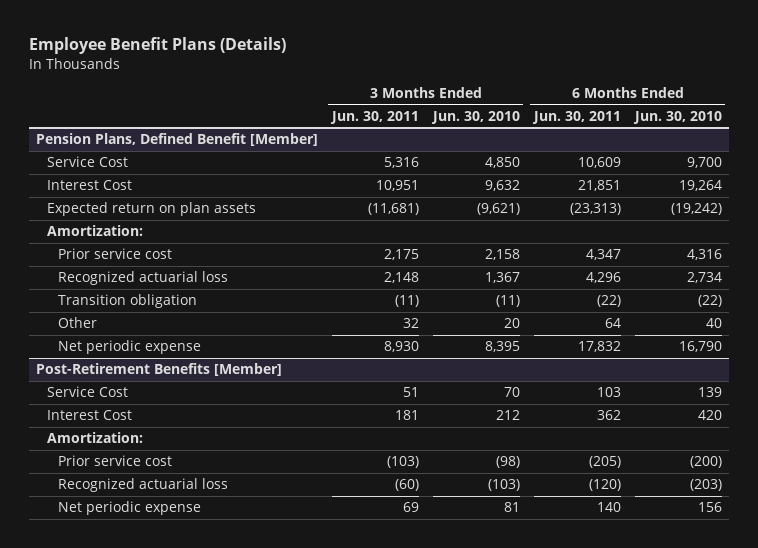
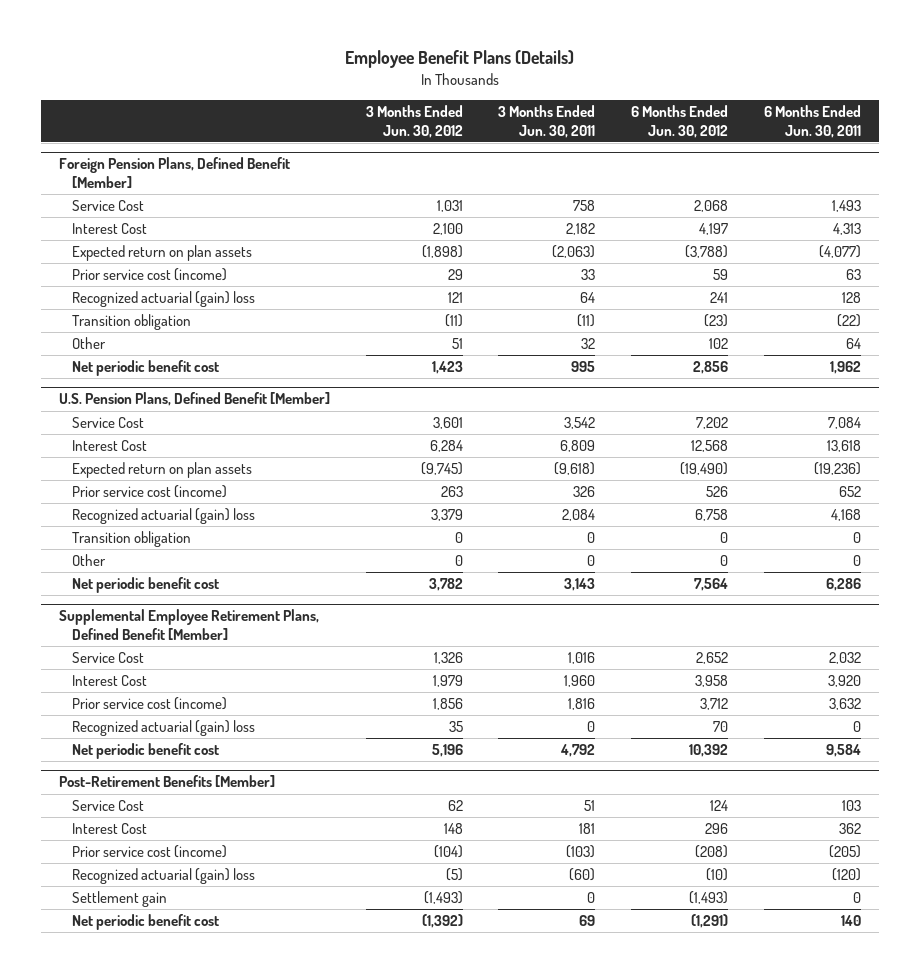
[430,110,520,124] Jun. 30, 2010 -> none
[632,110,722,124] Jun. 30, 2010 -> none
none -> [365,105,463,138] 3 Months Ended Jun. 30, 2012
none -> [631,105,729,138] 6 Months Ended Jun. 30, 2012
[47,225,144,237] Amortization: -> none
[35,133,318,147] Pension Plans, Defined Benefit [Member] -> [58,157,290,189] Foreign Pension Plans, Defined Benefit [Member]
[383,157,419,169] 5,316 -> [573,200,596,212] 758
[577,157,621,169] 10,609 -> [832,200,862,213] 1,493
[375,180,419,192] 10,951 -> [566,223,596,236] 2,182
[577,180,621,192] 21,851 -> [833,223,862,236] 4,313
[367,203,419,216] (11,681) -> [552,245,596,259] (2,063)
[569,203,621,216] (23,313) -> [819,245,862,259] (4,077)
[58,248,173,260] Prior service cost -> [71,268,227,282] Prior service cost (income)
[383,249,419,261] 2,175 -> [581,269,596,281] 33
[585,249,621,261] 4,347 -> [846,269,862,281] 63
[58,271,229,286] Recognized actuarial loss -> [71,291,255,308] Recognized actuarial (gain) loss
[383,272,419,284] 2,148 -> [580,292,596,304] 64
[585,272,621,284] 4,296 -> [842,292,862,304] 128
[58,340,202,355] Net periodic expense -> [71,360,219,377] Net periodic benefit cost
[383,341,419,353] 8,930 -> [571,361,596,373] 995
[577,341,621,353] 17,832 -> [830,361,862,375] 1,962
none -> [58,392,330,407] U.S. Pension Plans, Defined Benefit [Member]
none -> [71,417,144,429] Service Cost
none -> [71,440,147,452] Interest Cost
none -> [71,462,252,479] Expected return on plan assets
none -> [71,485,227,499] Prior service cost (income)
none -> [71,508,255,525] Recognized actuarial (gain) loss
none -> [71,531,191,548] Transition obligation
none -> [71,554,106,567] Other
none -> [71,577,219,594] Net periodic benefit cost
none -> [58,609,319,641] Supplemental Employee Retirement Plans, Defined Benefit [Member]
none -> [71,652,144,664] Service Cost
none -> [71,675,147,687] Interest Cost
none -> [71,697,227,711] Prior service cost (income)
none -> [71,720,255,737] Recognized actuarial (gain) loss
none -> [71,743,219,760] Net periodic benefit cost
[47,432,144,444] Amortization: -> none
[58,455,173,467] Prior service cost -> [71,845,227,859] Prior service cost (income)
[58,478,229,493] Recognized actuarial loss -> [71,868,255,885] Recognized actuarial (gain) loss
none -> [71,891,167,908] Settlement gain
[58,501,202,516] Net periodic expense -> [71,914,219,931] Net periodic benefit cost

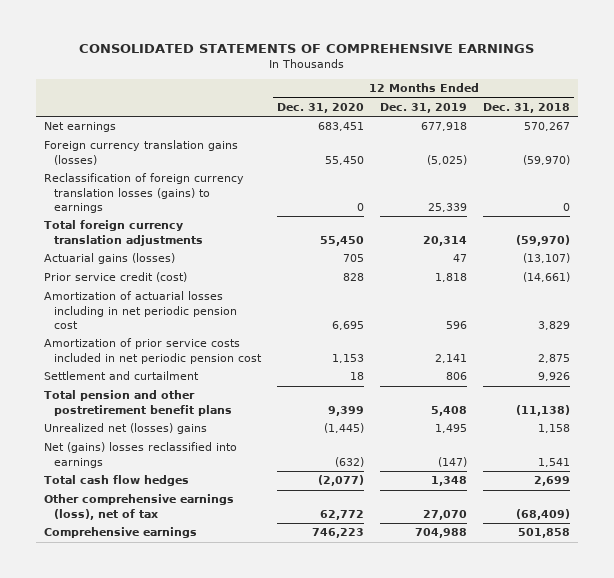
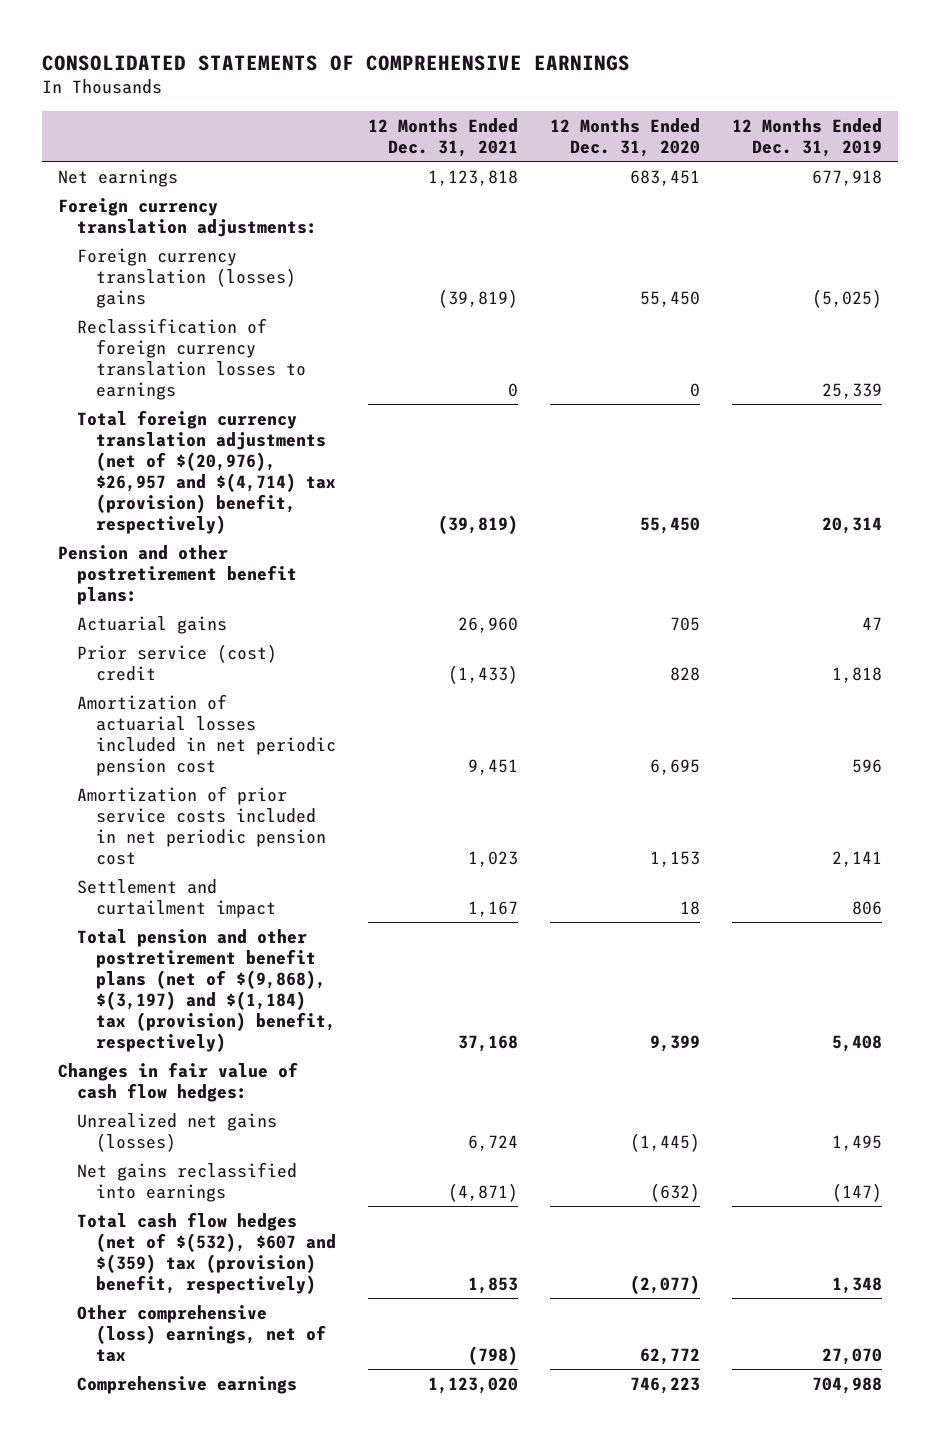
[483,103,571,114] Dec. 31, 2018 -> none
none -> [367,117,518,157] 12 Months Ended Dec. 31, 2021
none -> [58,197,318,237] Foreign currency translation adjustments:
[43,140,238,165] Foreign currency translation gains (losses) -> [77,247,296,308] Foreign currency translation (losses) gains
[43,173,244,214] Reclassification of foreign currency translation losses (gains) to earnings -> [77,317,306,400] Reclassification of foreign currency translation losses to earnings
[43,220,203,246] Total foreign currency translation adjustments -> [77,409,336,535] Total foreign currency translation adjustments (net of $(20,976), $26,957 and $(4,714) tax (provision) benefit, respectively)
none -> [58,544,298,605] Pension and other postretirement benefit plans:
[43,253,175,265] Actuarial gains (losses) -> [77,615,228,634] Actuarial gains
[43,272,187,283] Prior service credit (cost) -> [77,643,278,681] Prior service (cost) credit
[43,291,237,330] Amortization of actuarial losses including in net periodic pension cost -> [77,693,336,776] Amortization of actuarial losses included in net periodic pension cost
[43,371,199,381] Settlement and curtailment -> [77,878,276,918] Settlement and curtailment impact
[43,390,232,416] Total pension and other postretirement benefit plans -> [77,928,336,1053] Total pension and other postretirement benefit plans (net of $(9,868), $(3,197) and $(1,184) tax (provision) benefit, respectively)
none -> [58,1061,299,1102] Changes in fair value of cash flow hedges:
[43,423,207,435] Unrealized net (losses) gains -> [77,1112,278,1152] Unrealized net gains (losses)
[43,442,237,468] Net (gains) losses reclassified into earnings -> [77,1161,298,1202] Net gains reclassified into earnings
[43,475,189,487] Total cash flow hedges -> [77,1211,336,1294] Total cash flow hedges (net of $(532), $607 and $(359) tax (provision) benefit, respectively)
[43,494,234,520] Other comprehensive earnings (loss), net of tax -> [77,1304,326,1362] Other comprehensive (loss) earnings, net of tax

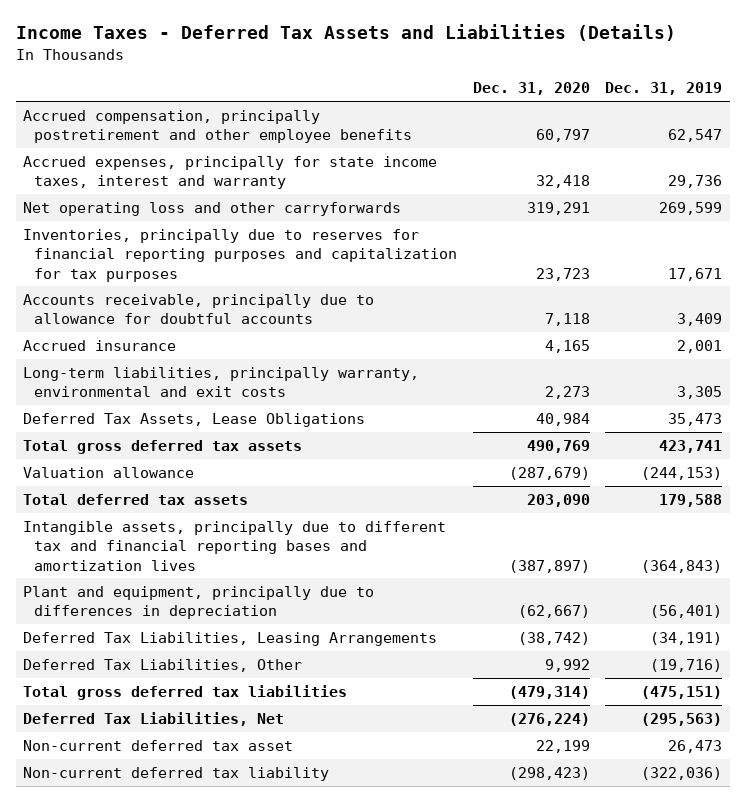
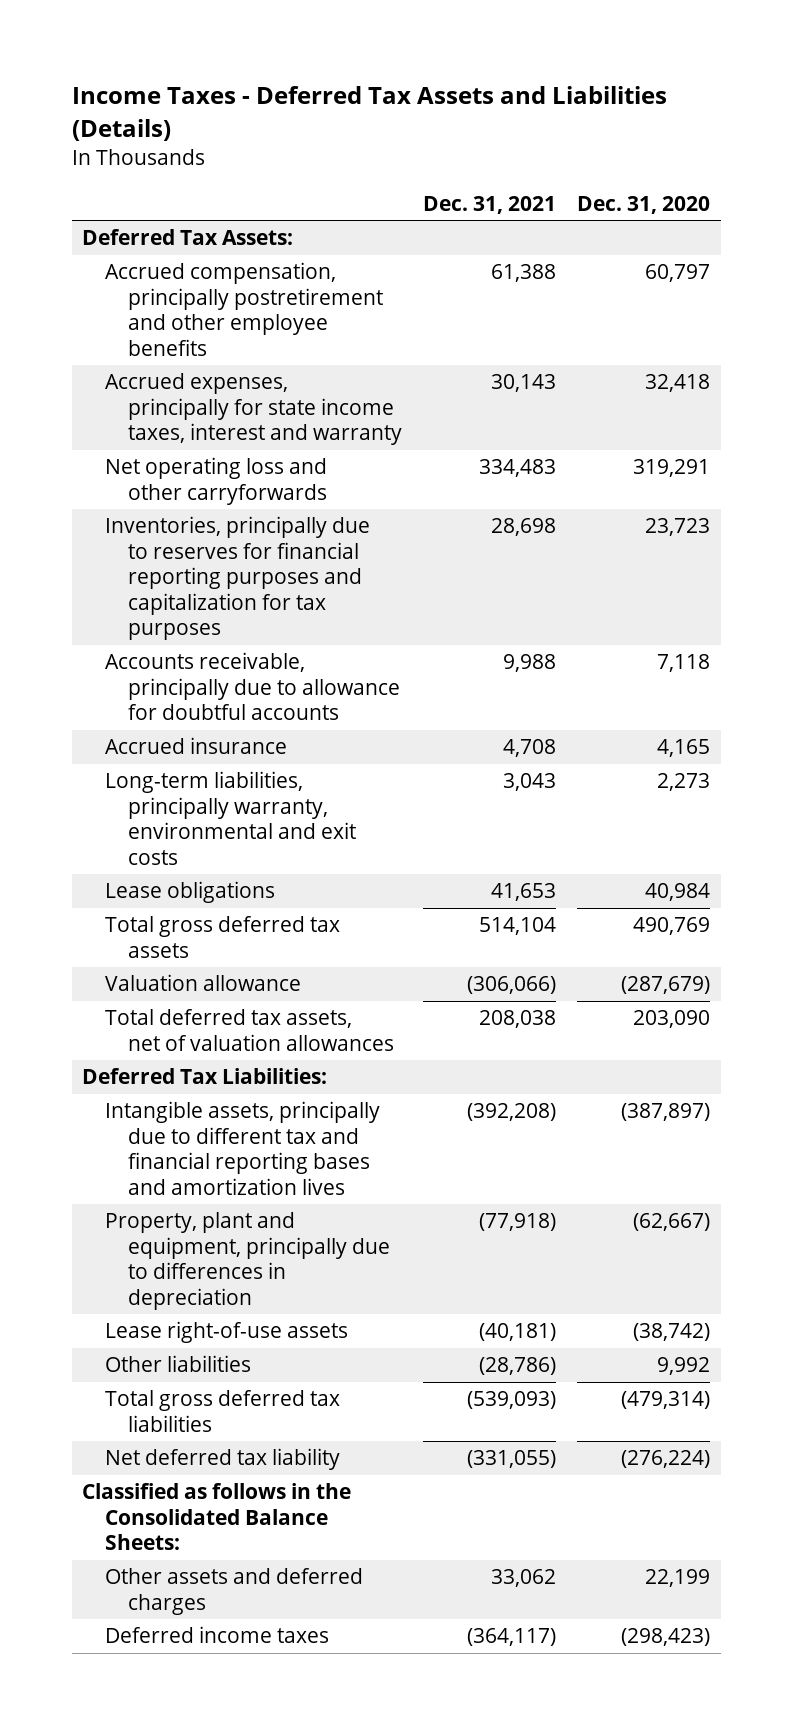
[605,82,723,96] Dec. 31, 2019 -> none
none -> [422,195,556,214] Dec. 31, 2021
none -> [82,229,294,246] Deferred Tax Assets:
[23,412,366,427] Deferred Tax Assets, Lease Obligations -> [104,881,275,904] Lease obligations
[23,493,249,505] Total deferred tax assets -> [104,1009,394,1051] Total deferred tax assets, net of valuation allowances
none -> [82,1068,328,1085] Deferred Tax Liabilities:
[23,585,375,620] Plant and equipment, principally due to differences in depreciation -> [104,1212,390,1310] Property, plant and equipment, principally due to differences in depreciation
[23,631,438,646] Deferred Tax Liabilities, Leasing Arrangements -> [104,1321,348,1344] Lease right-of-use assets
[23,658,303,672] Deferred Tax Liabilities, Other -> [104,1355,251,1373] Other liabilities
[23,711,285,726] Deferred Tax Liabilities, Net -> [104,1448,340,1471] Net deferred tax liability
none -> [82,1483,352,1551] Classified as follows in the Consolidated Balance Sheets:
[23,739,294,751] Non-current deferred tax asset -> [104,1568,363,1615] Other assets and deferred charges
[23,766,330,781] Non-current deferred tax liability -> [104,1626,329,1644] Deferred income taxes

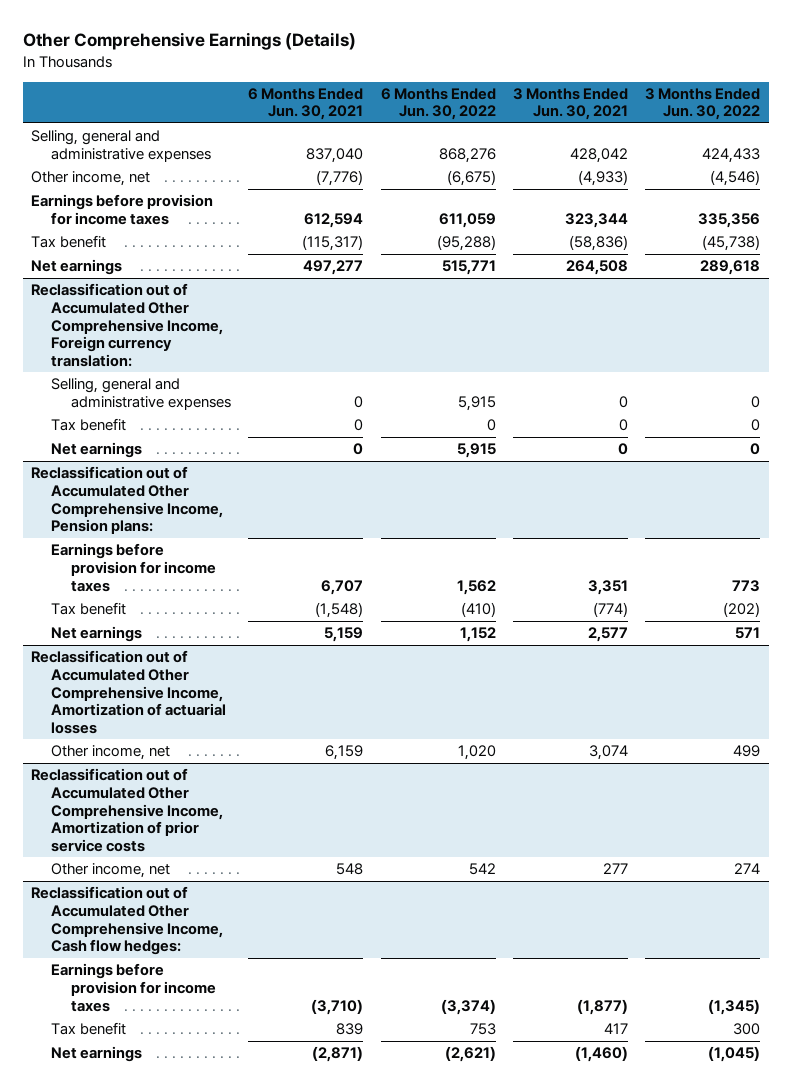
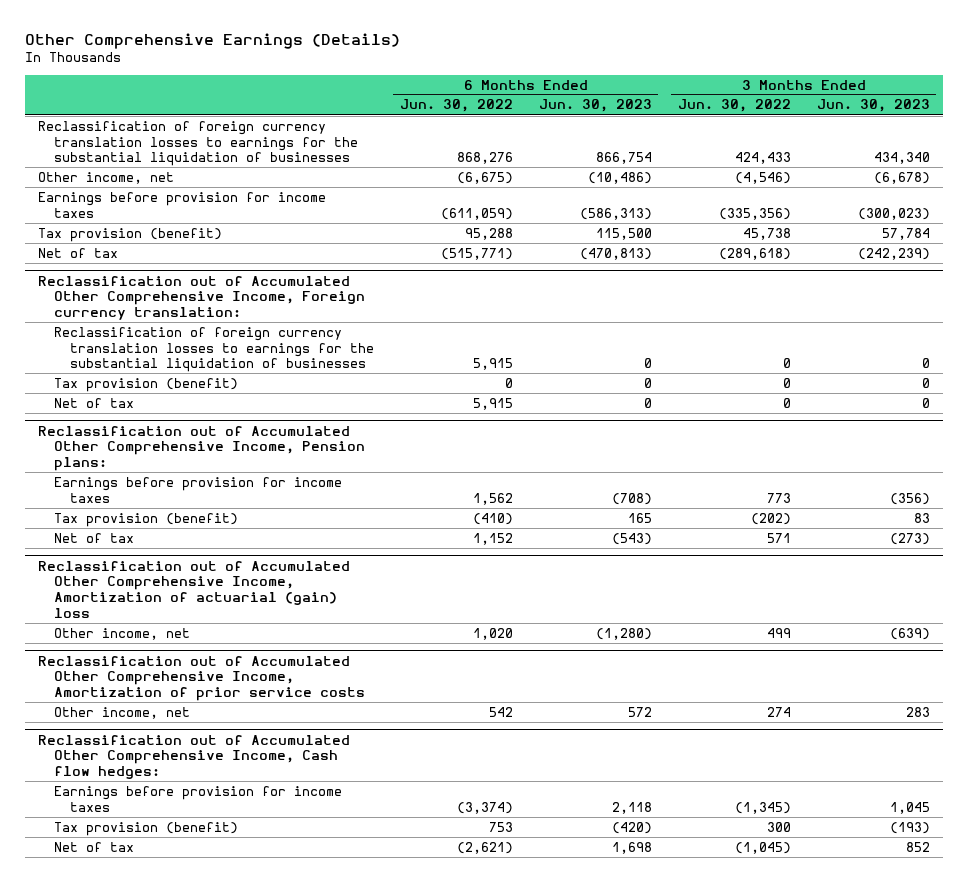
[248,87,364,121] 6 Months Ended Jun. 30, 2021 -> none
[512,87,628,121] 3 Months Ended Jun. 30, 2021 -> none
none -> [538,99,652,113] Jun. 30, 2023
none -> [816,99,930,113] Jun. 30, 2023
[31,130,212,162] Selling, general and administrative expenses -> [37,120,358,167] Reclassification of foreign currency translation losses to earnings for the substantial liquidation of businesses
[438,212,496,228] 611,059 -> [440,207,513,220] (611,059)
[698,212,761,228] 335,356 -> [718,207,791,220] (335,356)
[31,235,107,249] Tax benefit -> [37,227,222,242] Tax provision (benefit)
[436,235,496,252] (95,288) -> [464,227,513,240] 95,288
[702,235,761,252] (45,738) -> [742,227,791,240] 45,738
[31,259,123,276] Net earnings -> [37,247,118,258] Net of tax
[441,260,496,276] 515,771 -> [440,247,513,260] (515,771)
[700,260,761,276] 289,618 -> [718,247,791,260] (289,618)
[51,378,232,410] Selling, general and administrative expenses -> [53,326,374,373] Reclassification of foreign currency translation losses to earnings for the substantial liquidation of businesses
[51,418,127,432] Tax benefit -> [53,377,238,392] Tax provision (benefit)
[51,442,143,459] Net earnings -> [53,397,134,408] Net of tax
[51,602,127,616] Tax benefit -> [53,512,238,527] Tax provision (benefit)
[51,626,143,643] Net earnings -> [53,532,134,543] Net of tax
[31,650,227,734] Reclassification out of Accumulated Other Comprehensive Income, Amortization of actuarial losses -> [37,560,350,618] Reclassification out of Accumulated Other Comprehensive Income, Amortization of actuarial (gain) loss
[51,1022,127,1036] Tax benefit -> [53,821,238,836] Tax provision (benefit)
[51,1046,143,1063] Net earnings -> [53,841,134,852] Net of tax

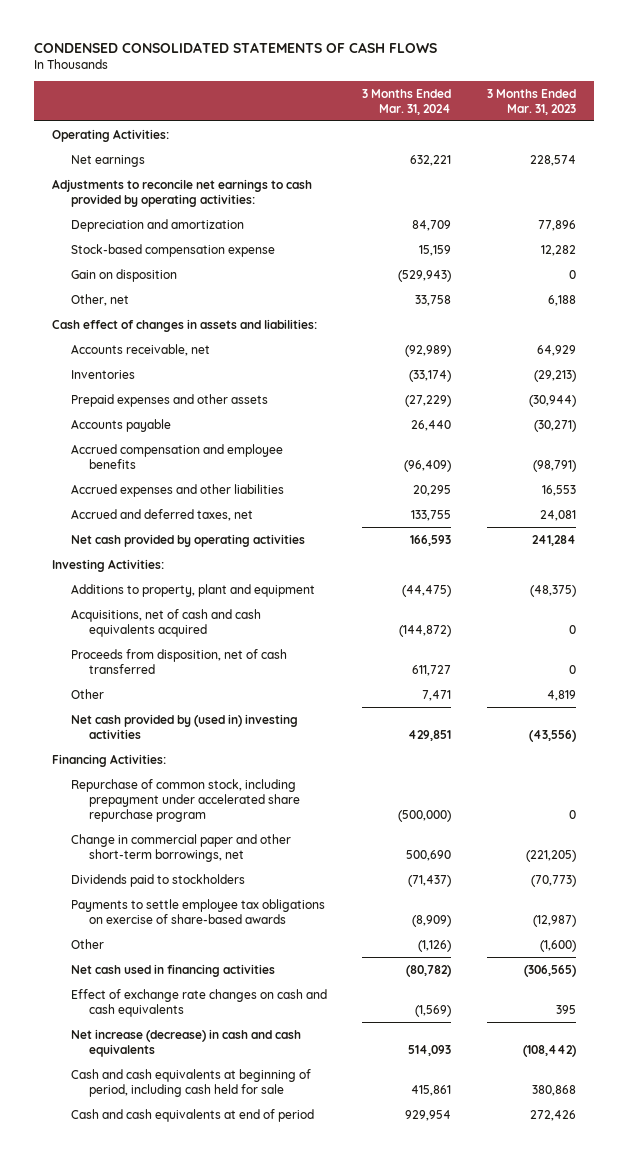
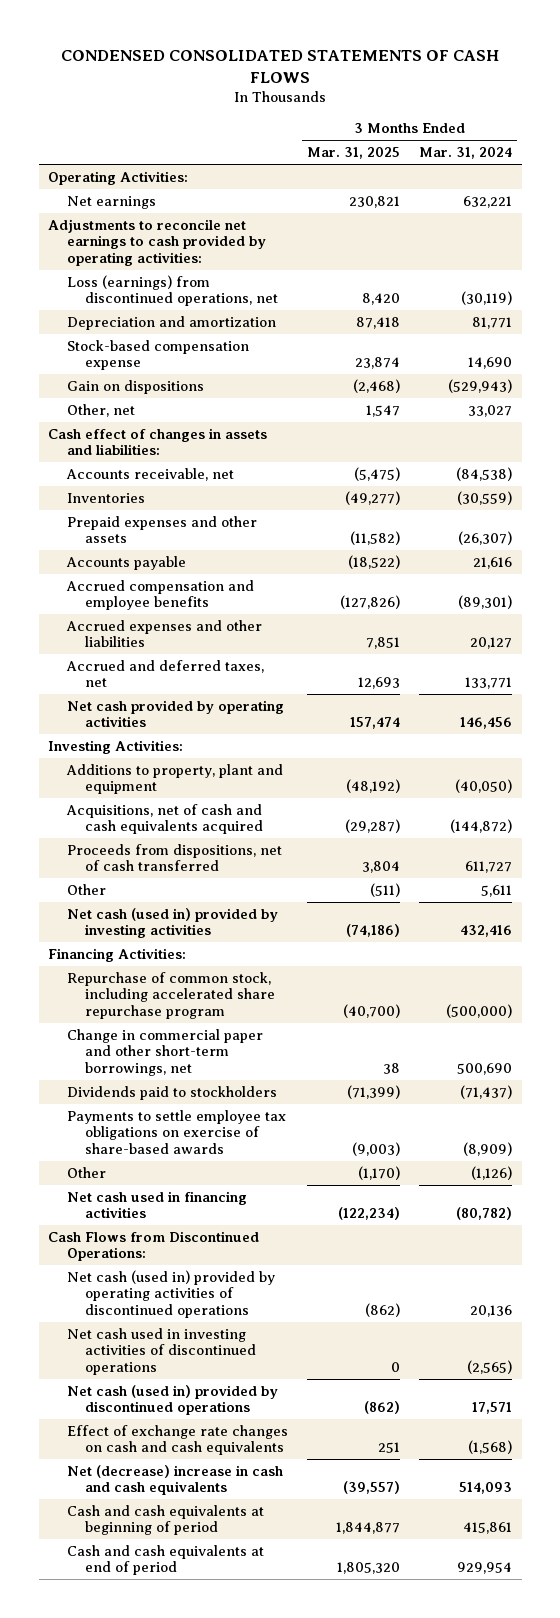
[487,88,577,115] 3 Months Ended Mar. 31, 2023 -> none
none -> [307,147,401,160] Mar. 31, 2025
none -> [66,274,279,307] Loss (earnings) from discontinued operations, net
[412,219,452,231] 84,709 -> [472,316,513,329] 81,771
[419,244,452,256] 15,159 -> [468,357,513,370] 14,690
[70,268,177,282] Gain on disposition -> [66,379,204,394] Gain on dispositions
[415,294,452,306] 33,758 -> [468,404,513,417] 33,027
[405,344,452,357] (92,989) -> [456,466,513,481] (84,538)
[409,369,452,382] (33,174) -> [457,490,513,505] (30,559)
[405,394,452,407] (27,229) -> [458,531,513,546] (26,307)
[411,419,452,431] 26,440 -> [473,556,513,569] 21,616
[404,459,452,472] (96,409) -> [458,595,513,610] (89,301)
[413,484,452,496] 20,295 -> [470,637,513,650] 20,127
[411,509,452,521] 133,755 -> [465,677,513,690] 133,771
[410,534,452,546] 166,593 -> [460,717,513,730] 146,456
[402,584,452,597] (44,475) -> [455,779,513,794] (40,050)
[70,648,287,674] Proceeds from disposition, net of cash transferred -> [66,843,282,872] Proceeds from dispositions, net of cash transferred
[422,689,452,701] 7,471 -> [481,884,513,897] 5,611
[70,713,298,739] Net cash provided by (used in) investing activities -> [66,907,278,939] Net cash (used in) provided by investing activities
[408,729,452,741] 429,851 -> [460,925,513,938] 432,416
[70,778,301,822] Repurchase of common stock, including prepayment under accelerated share repurchase program -> [66,971,276,1019] Repurchase of common stock, including accelerated share repurchase program
none -> [48,1230,260,1262] Cash Flows from Discontinued Operations:
none -> [66,1269,275,1318] Net cash (used in) provided by operating activities of discontinued operations
none -> [66,1327,257,1375] Net cash used in investing activities of discontinued operations
none -> [66,1384,278,1416] Net cash (used in) provided by discontinued operations
[415,1004,452,1017] (1,569) -> [468,1440,513,1455] (1,568)
[70,1028,301,1057] Net increase (decrease) in cash and cash equivalents -> [66,1464,283,1496] Net (decrease) increase in cash and cash equivalents
[70,1068,311,1097] Cash and cash equivalents at beginning of period, including cash held for sale -> [66,1504,264,1536] Cash and cash equivalents at beginning of period

